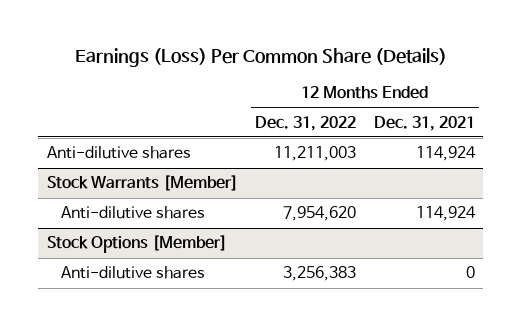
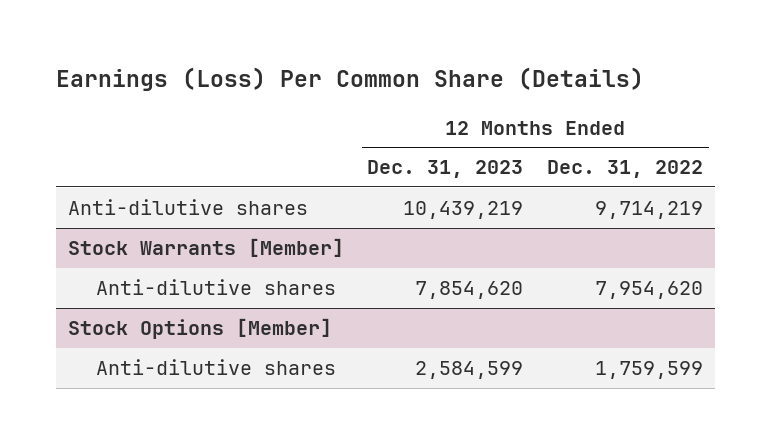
[373,115,475,131] Dec. 31, 2021 -> none
none -> [367,160,524,179] Dec. 31, 2023
[274,146,357,162] 11,211,003 -> [594,201,703,220] 9,714,219
[283,266,357,282] 3,256,383 -> [594,361,703,380] 1,759,599

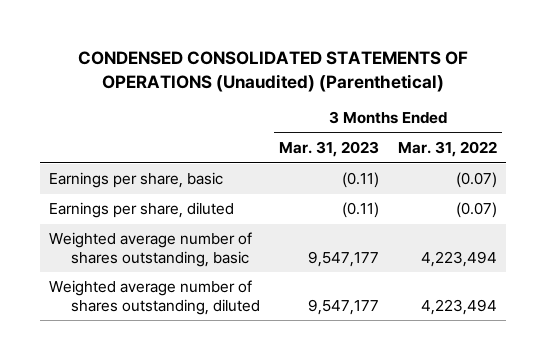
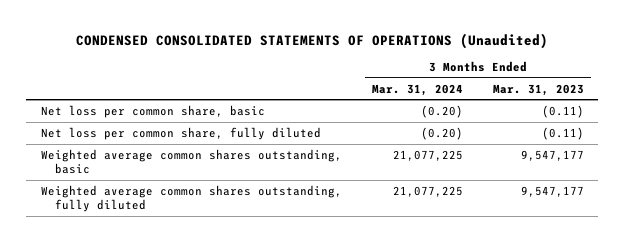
[78,50,469,92] CONDENSED CONSOLIDATED STATEMENTS OF OPERATIONS (Unaudited) (Parenthetical) -> [76,32,549,49] CONDENSED CONSOLIDATED STATEMENTS OF OPERATIONS (Unaudited)
[397,141,497,158] Mar. 31, 2022 -> none
none -> [371,83,463,96] Mar. 31, 2024
[49,172,224,189] Earnings per share, basic -> [41,104,266,118] Net loss per common share, basic
[49,202,235,219] Earnings per share, diluted -> [41,126,322,140] Net loss per common share, fully diluted
[49,232,253,267] Weighted average number of shares outstanding, basic -> [41,148,343,175] Weighted average common shares outstanding, basic
[49,280,261,315] Weighted average number of shares outstanding, diluted -> [41,184,343,213] Weighted average common shares outstanding, fully diluted

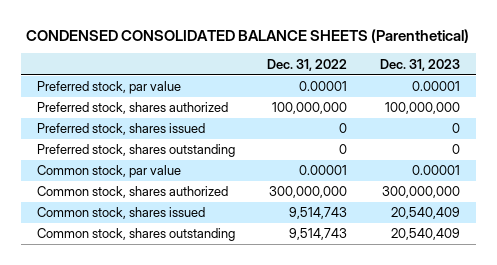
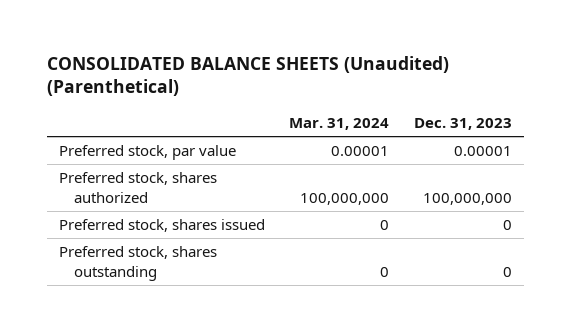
[26,28,470,43] CONDENSED CONSOLIDATED BALANCE SHEETS (Parenthetical) -> [46,56,449,97] CONSOLIDATED BALANCE SHEETS (Unaudited) (Parenthetical)
[267,58,348,71] Dec. 31, 2022 -> none
none -> [289,117,390,130] Mar. 31, 2024
[36,165,181,179] Common stock, par value -> none
[36,186,228,199] Common stock, shares authorized -> none
[36,207,205,220] Common stock, shares issued -> none
[36,228,235,242] Common stock, shares outstanding -> none

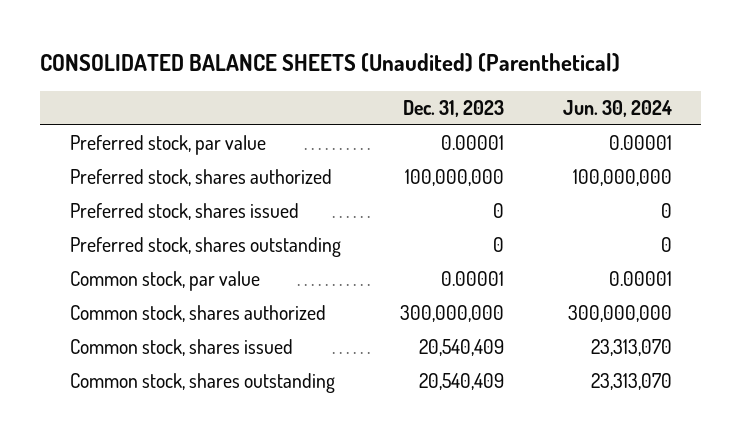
[289,117,390,130] Mar. 31, 2024 -> none
none -> [562,99,672,117] Jun. 30, 2024
none -> [69,271,260,292] Common stock, par value
none -> [69,305,326,323] Common stock, shares authorized
none -> [69,339,293,357] Common stock, shares issued
none -> [69,373,335,394] Common stock, shares outstanding

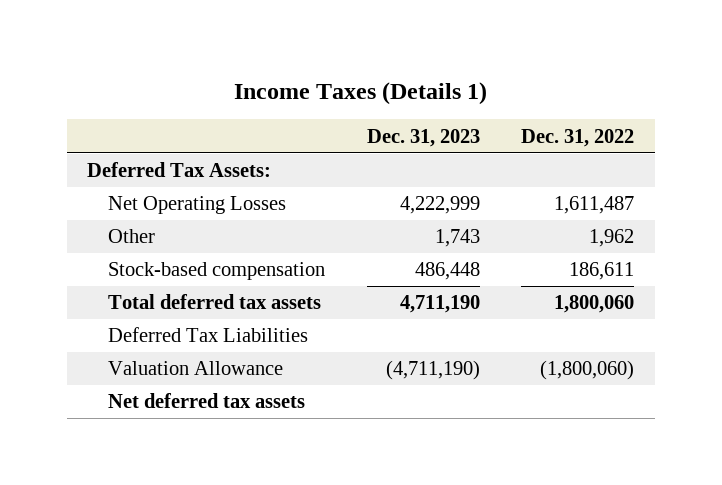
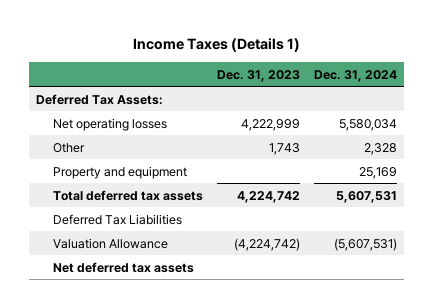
[521,128,635,147] Dec. 31, 2022 -> none
none -> [314,69,398,82] Dec. 31, 2024
[107,196,286,215] Net Operating Losses -> [53,117,168,131] Net operating losses
[107,262,325,281] Stock-based compensation -> none
none -> [53,165,188,179] Property and equipment
[399,295,480,314] 4,711,190 -> [237,190,301,203] 4,224,742
[385,360,480,381] (4,711,190) -> [234,237,301,251] (4,224,742)

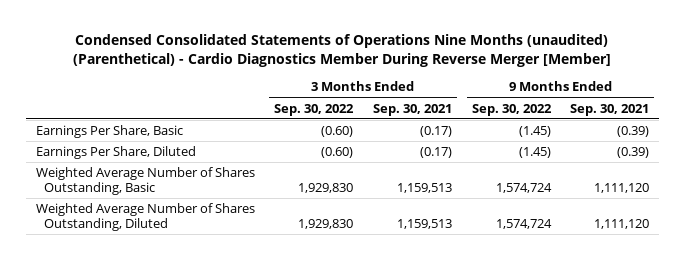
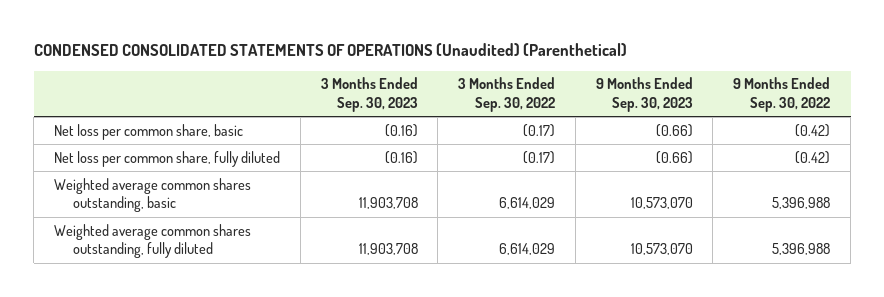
[73,33,612,67] Condensed Consolidated Statements of Operations Nine Months (unaudited) (Parenthetical) - Cardio Diagnostics Member During Reverse Merger [Member] -> [33,43,627,57] CONDENSED CONSOLIDATED STATEMENTS OF OPERATIONS (Unaudited) (Parenthetical)
[372,103,452,116] Sep. 30, 2021 -> none
[570,103,650,116] Sep. 30, 2021 -> none
none -> [320,77,418,112] 3 Months Ended Sep. 30, 2023
none -> [595,77,693,112] 9 Months Ended Sep. 30, 2023
[35,125,183,139] Earnings Per Share, Basic -> [54,123,244,140] Net loss per common share, basic
[321,126,354,138] (0.60) -> [523,123,556,137] (0.17)
[518,126,551,138] (1.45) -> [795,123,831,137] (0.42)
[35,146,196,160] Earnings Per Share, Diluted -> [54,150,281,167] Net loss per common share, fully diluted
[321,147,354,159] (0.60) -> [523,150,556,164] (0.17)
[518,147,551,159] (1.45) -> [795,150,831,164] (0.42)
[35,167,255,195] Weighted Average Number of Shares Outstanding, Basic -> [54,177,252,213] Weighted average common shares outstanding, basic
[298,182,354,193] 1,929,830 -> [499,197,556,210] 6,614,029
[495,182,552,193] 1,574,724 -> [772,197,831,210] 5,396,988
[35,203,255,231] Weighted Average Number of Shares Outstanding, Diluted -> [54,223,252,259] Weighted average common shares outstanding, fully diluted
[298,218,354,229] 1,929,830 -> [499,243,556,256] 6,614,029
[495,218,552,229] 1,574,724 -> [772,243,831,256] 5,396,988

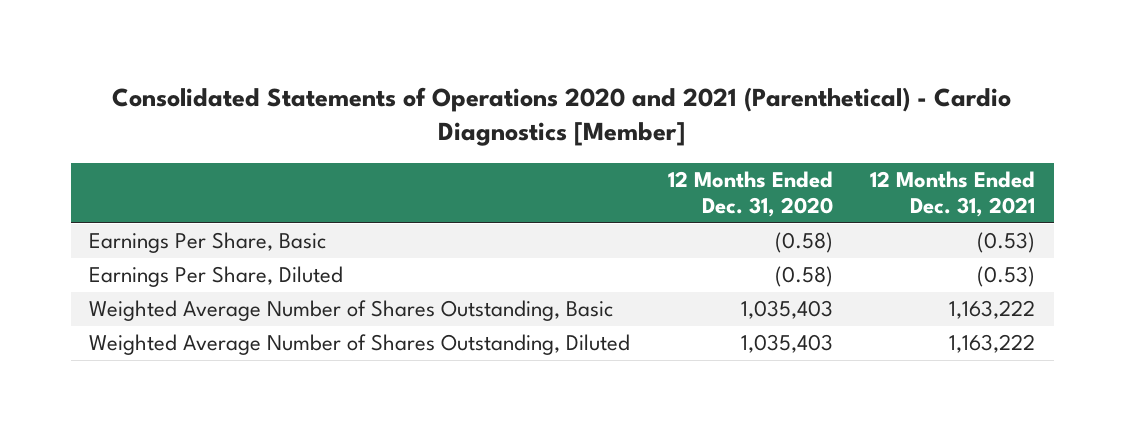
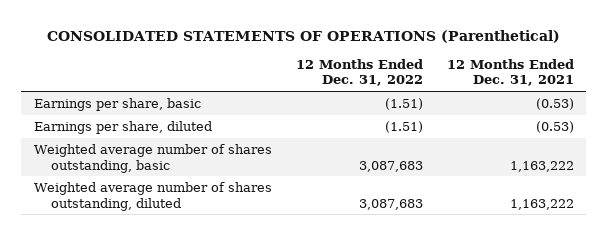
[112,86,1012,147] Consolidated Statements of Operations 2020 and 2021 (Parenthetical) - Cardio Diagnostics [Member] -> [46,29,560,43] CONSOLIDATED STATEMENTS OF OPERATIONS (Parenthetical)
[667,171,833,218] 12 Months Ended Dec. 31, 2020 -> none
none -> [295,58,423,87] 12 Months Ended Dec. 31, 2022
[89,232,327,254] Earnings Per Share, Basic -> [33,97,201,111] Earnings per share, basic
[89,266,344,288] Earnings Per Share, Diluted -> [33,120,212,134] Earnings per share, diluted
[89,300,614,322] Weighted Average Number of Shares Outstanding, Basic -> [33,143,272,173] Weighted average number of shares outstanding, basic
[89,334,631,356] Weighted Average Number of Shares Outstanding, Diluted -> [33,181,272,211] Weighted average number of shares outstanding, diluted

